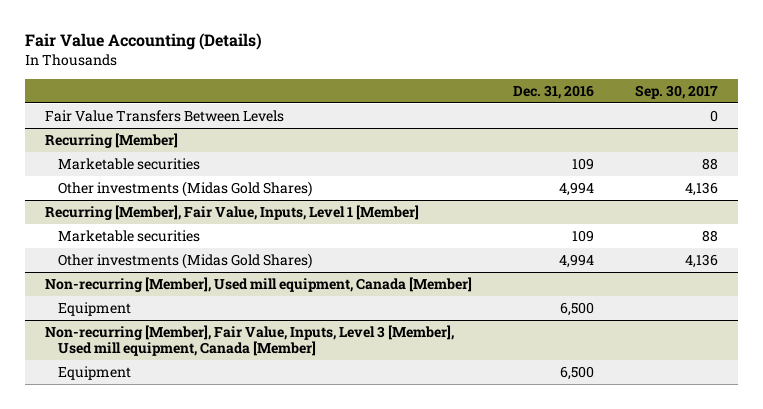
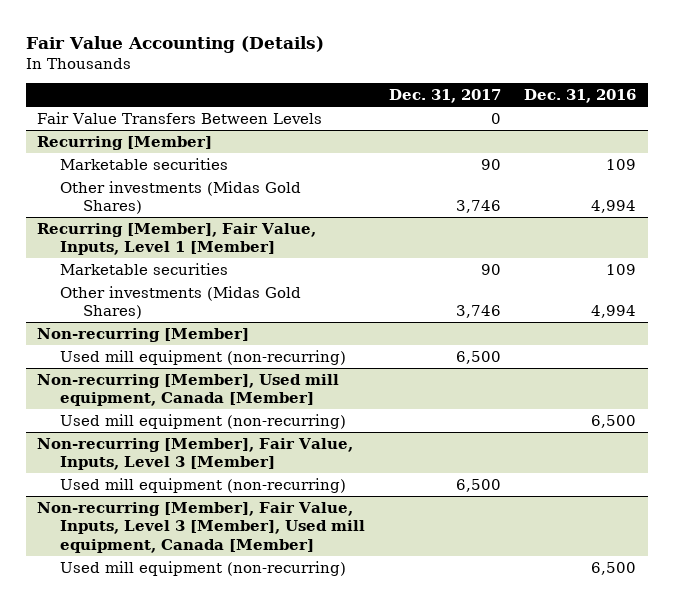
[634,84,718,99] Sep. 30, 2017 -> none
none -> [388,89,501,104] Dec. 31, 2017
none -> [37,327,250,342] Non-recurring [Member]
none -> [60,349,347,365] Used mill equipment (non-recurring)
[57,302,131,317] Equipment -> [60,413,347,429] Used mill equipment (non-recurring)
none -> [37,437,354,471] Non-recurring [Member], Fair Value, Inputs, Level 3 [Member]
none -> [60,477,347,493] Used mill equipment (non-recurring)
[57,366,131,381] Equipment -> [60,560,347,576] Used mill equipment (non-recurring)

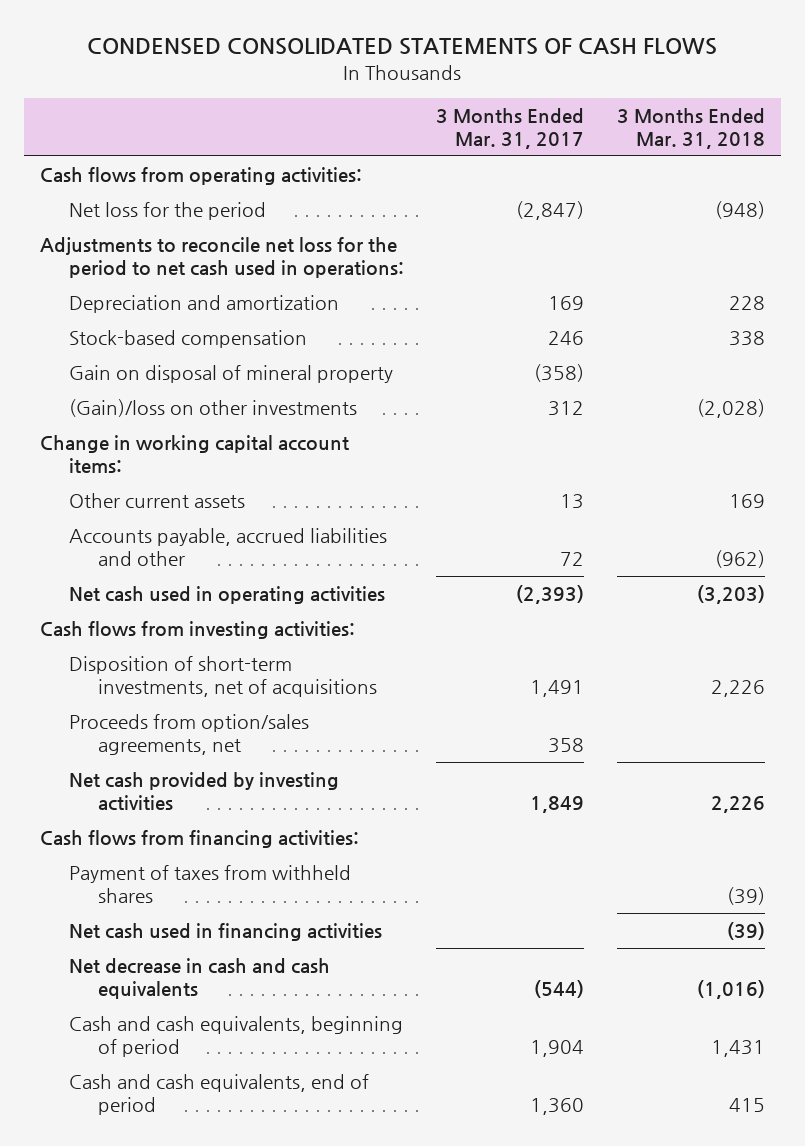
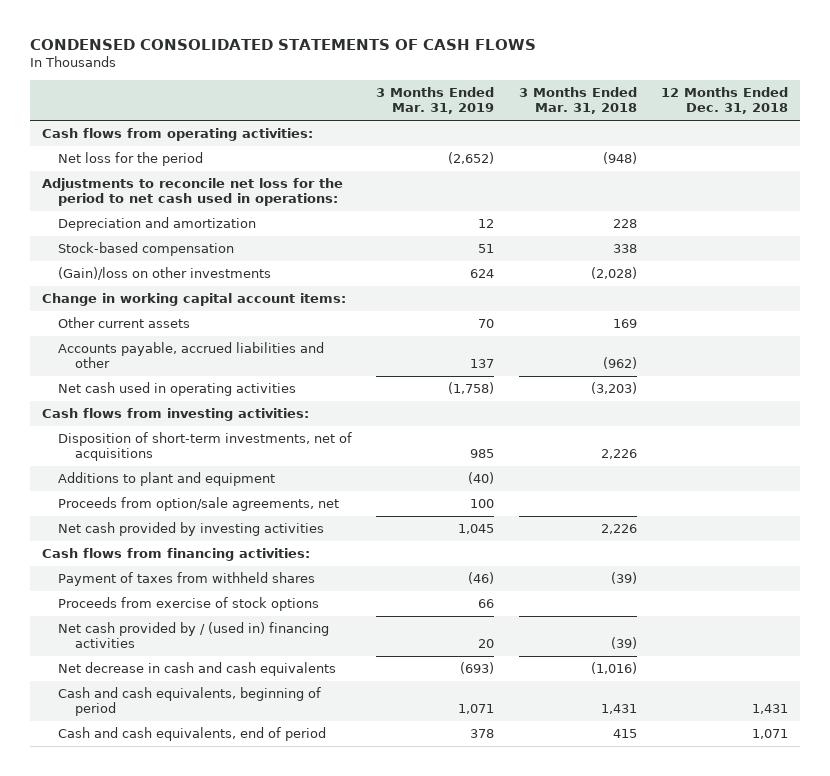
[436,108,585,150] 3 Months Ended Mar. 31, 2017 -> none
none -> [376,87,495,115] 3 Months Ended Mar. 31, 2019
none -> [660,87,788,115] 12 Months Ended Dec. 31, 2018
[69,365,394,384] Gain on disposal of mineral property -> none
none -> [58,472,276,487] Additions to plant and equipment
[69,714,310,756] Proceeds from option/sales agreements, net -> [58,497,340,512] Proceeds from option/sale agreements, net
none -> [58,597,320,612] Proceeds from exercise of stock options
[69,923,383,942] Net cash used in financing activities -> [58,622,330,649] Net cash provided by / (used in) financing activities

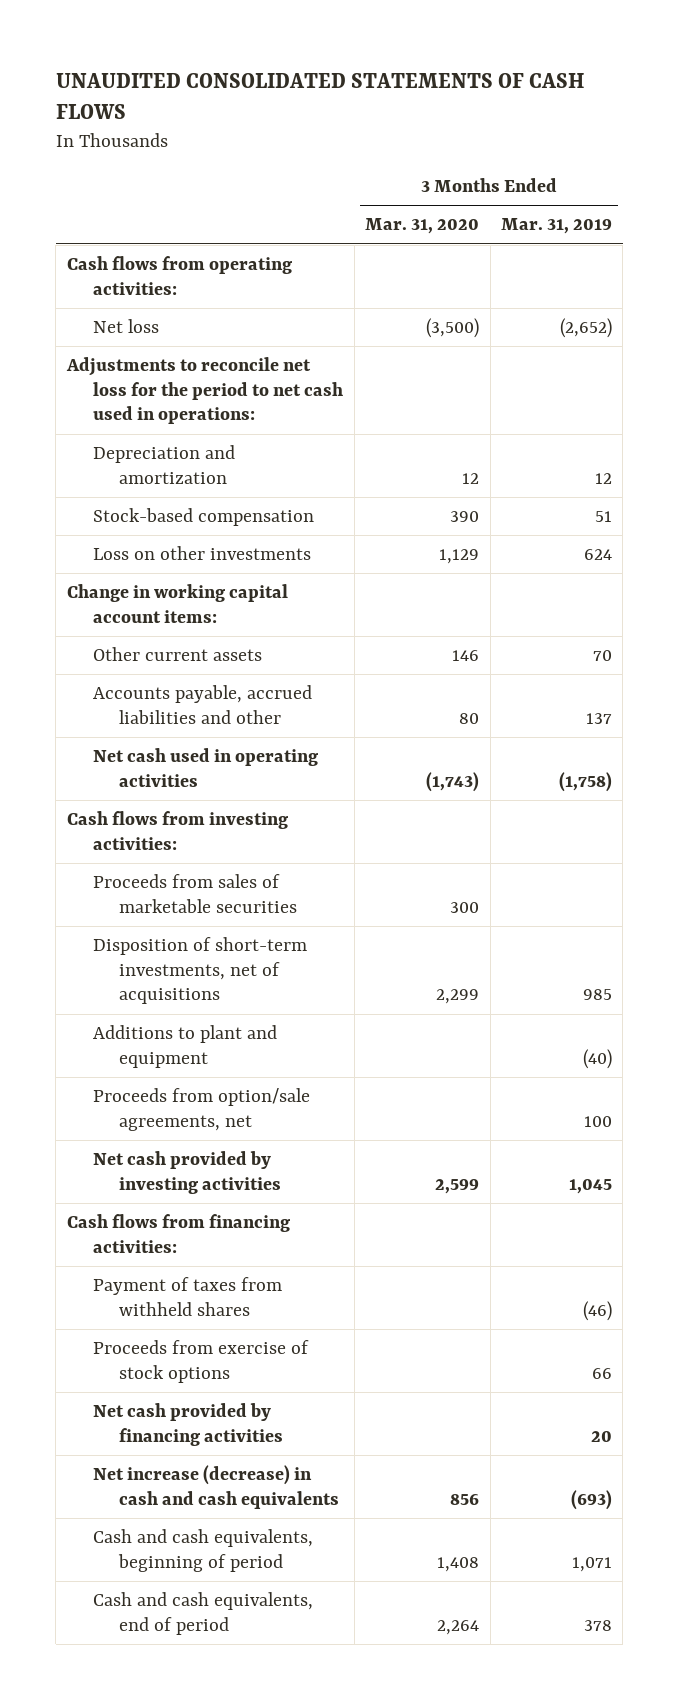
[29,38,536,50] CONDENSED CONSOLIDATED STATEMENTS OF CASH FLOWS -> [55,72,584,120] UNAUDITED CONSOLIDATED STATEMENTS OF CASH FLOWS
[518,87,637,115] 3 Months Ended Mar. 31, 2018 -> none
[660,87,788,115] 12 Months Ended Dec. 31, 2018 -> none
none -> [365,218,480,235] Mar. 31, 2020
[58,152,204,167] Net loss for the period -> [93,319,160,334] Net loss
[58,267,272,281] (Gain)/loss on other investments -> [93,546,312,561] Loss on other investments
none -> [93,874,298,913] Proceeds from sales of marketable securities
[58,622,330,649] Net cash provided by / (used in) financing activities -> [93,1403,284,1446] Net cash provided by financing activities
[58,662,337,677] Net decrease in cash and cash equivalents -> [93,1465,340,1509] Net increase (decrease) in cash and cash equivalents

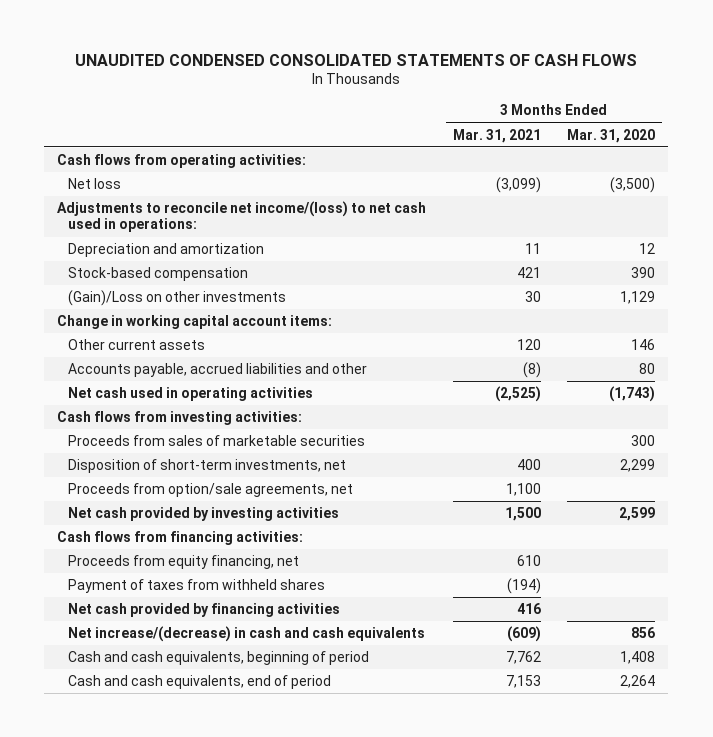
[55,72,584,120] UNAUDITED CONSOLIDATED STATEMENTS OF CASH FLOWS -> [75,53,638,66] UNAUDITED CONDENSED CONSOLIDATED STATEMENTS OF CASH FLOWS
[501,218,613,235] Mar. 31, 2019 -> none
none -> [452,128,541,143] Mar. 31, 2021
[65,357,344,425] Adjustments to reconcile net loss for the period to net cash used in operations: -> [57,201,427,233] Adjustments to reconcile net income/(loss) to net cash used in operations:
[93,546,312,561] Loss on other investments -> [68,290,287,307] (Gain)/Loss on other investments
[93,1025,278,1068] Additions to plant and equipment -> none
[93,937,308,1005] Disposition of short-term investments, net of acquisitions -> [68,459,347,474] Disposition of short-term investments, net
none -> [68,555,300,570] Proceeds from equity financing, net
[93,1340,310,1383] Proceeds from exercise of stock options -> none
[93,1465,340,1509] Net increase (decrease) in cash and cash equivalents -> [68,626,426,643] Net increase/(decrease) in cash and cash equivalents

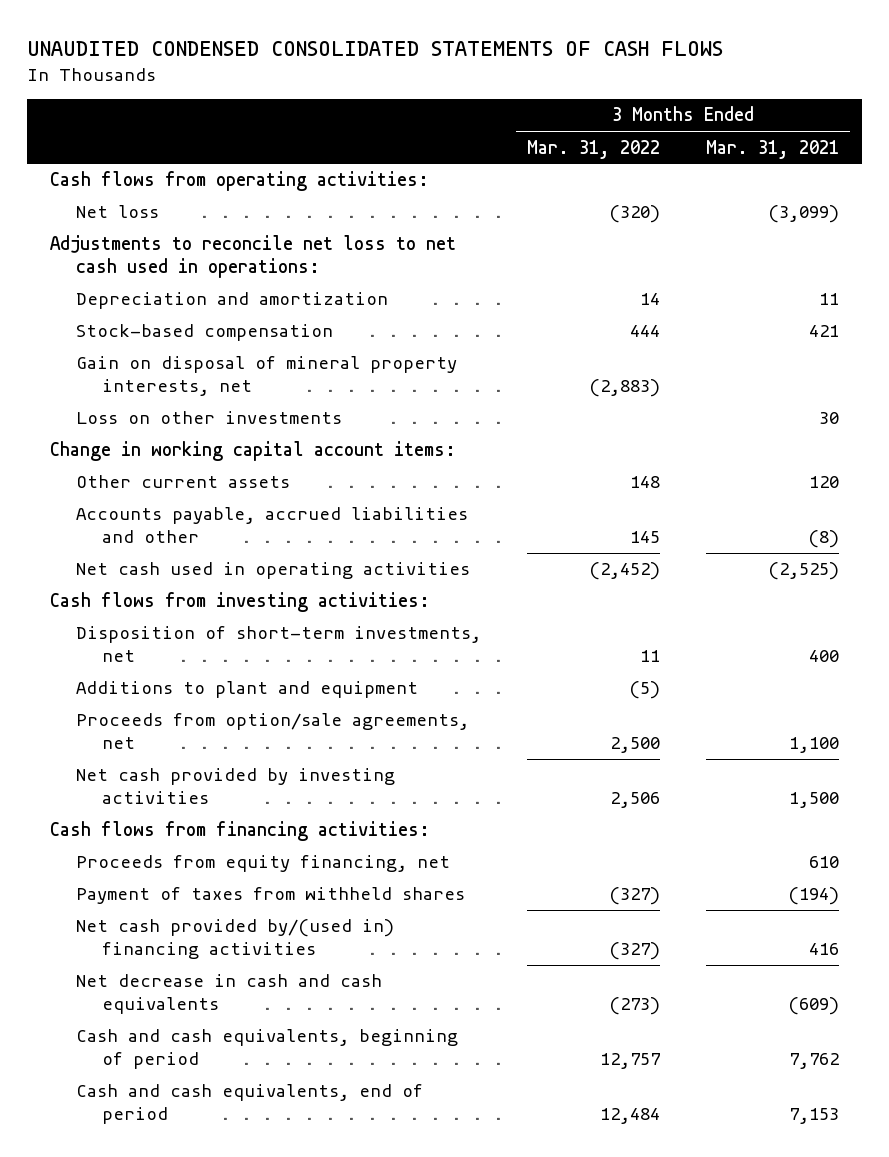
[567,128,656,143] Mar. 31, 2020 -> none
none -> [527,139,661,159] Mar. 31, 2022
[57,201,427,233] Adjustments to reconcile net income/(loss) to net cash used in operations: -> [50,235,457,278] Adjustments to reconcile net loss to net cash used in operations:
none -> [76,356,458,396] Gain on disposal of mineral property interests, net
[68,290,287,307] (Gain)/Loss on other investments -> [76,411,343,425] Loss on other investments
[68,435,366,447] Proceeds from sales of marketable securities -> none
none -> [76,681,419,699] Additions to plant and equipment
[68,603,341,618] Net cash provided by financing activities -> [76,919,395,959] Net cash provided by/(used in) financing activities
[68,626,426,643] Net increase/(decrease) in cash and cash equivalents -> [76,974,383,1014] Net decrease in cash and cash equivalents

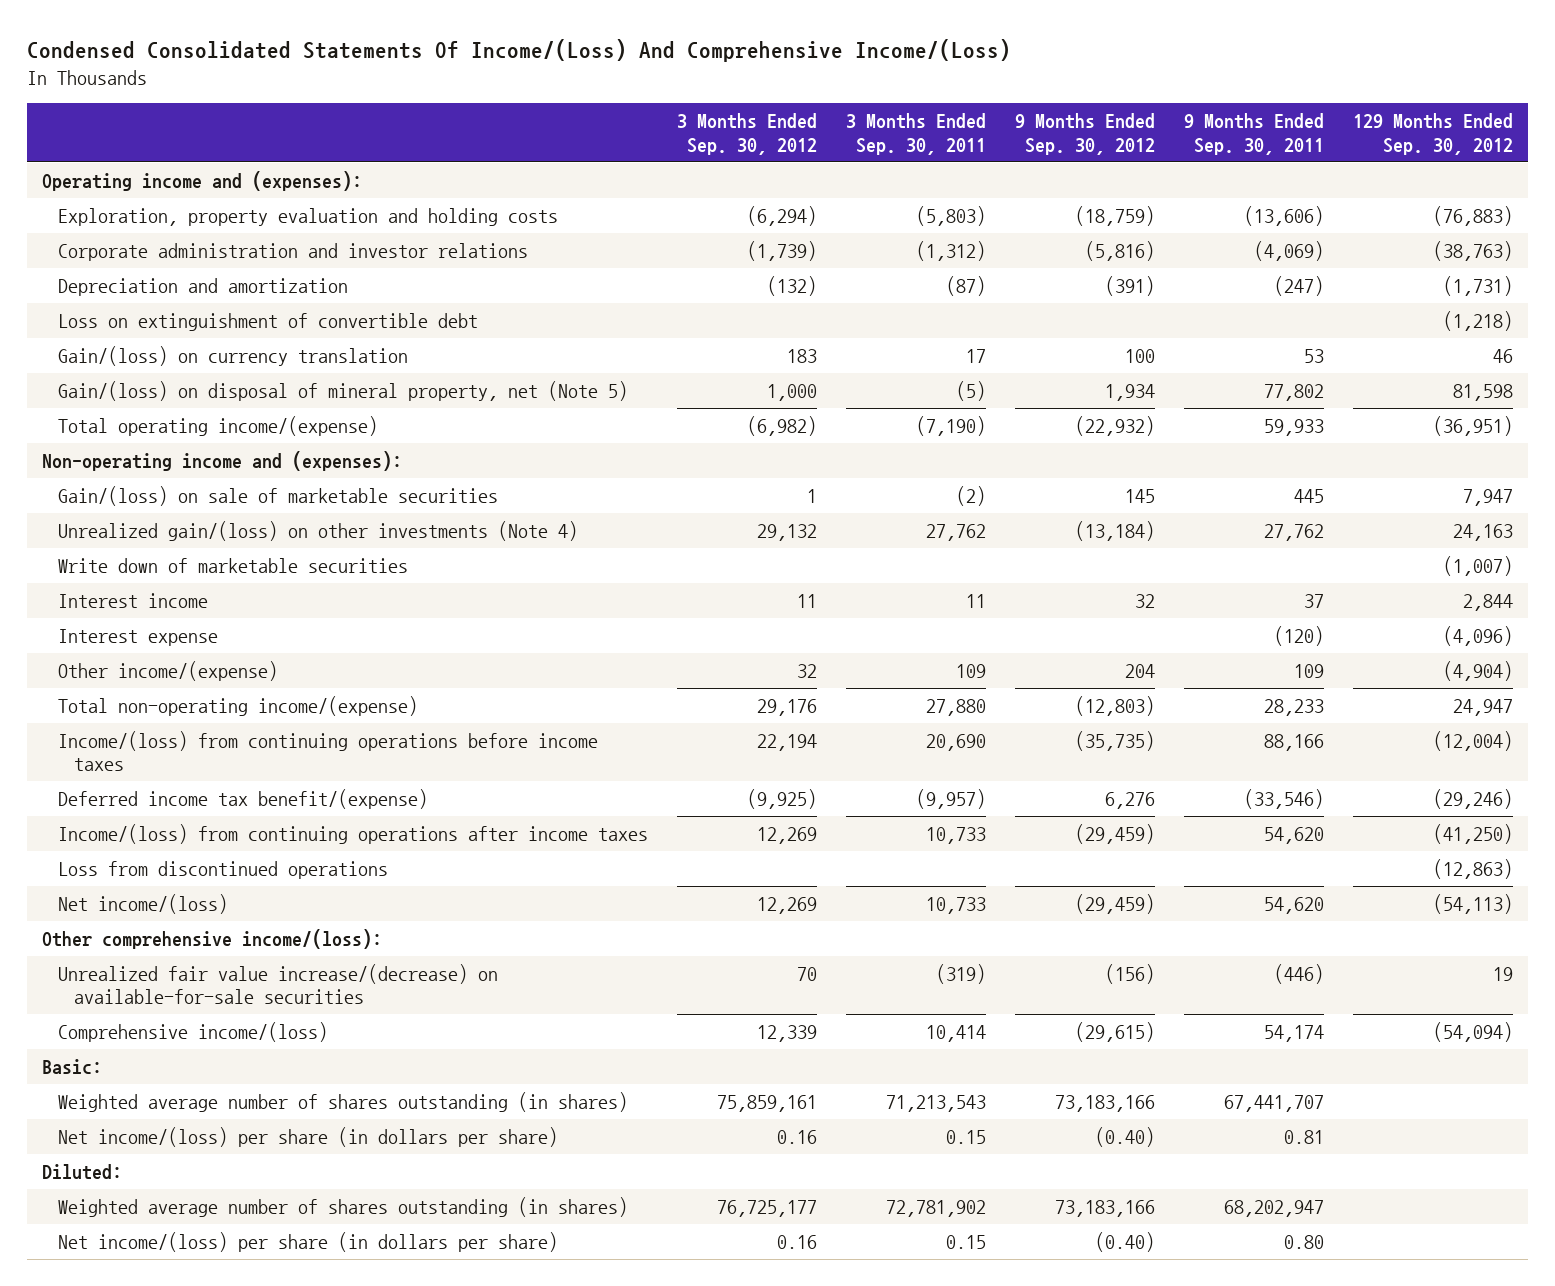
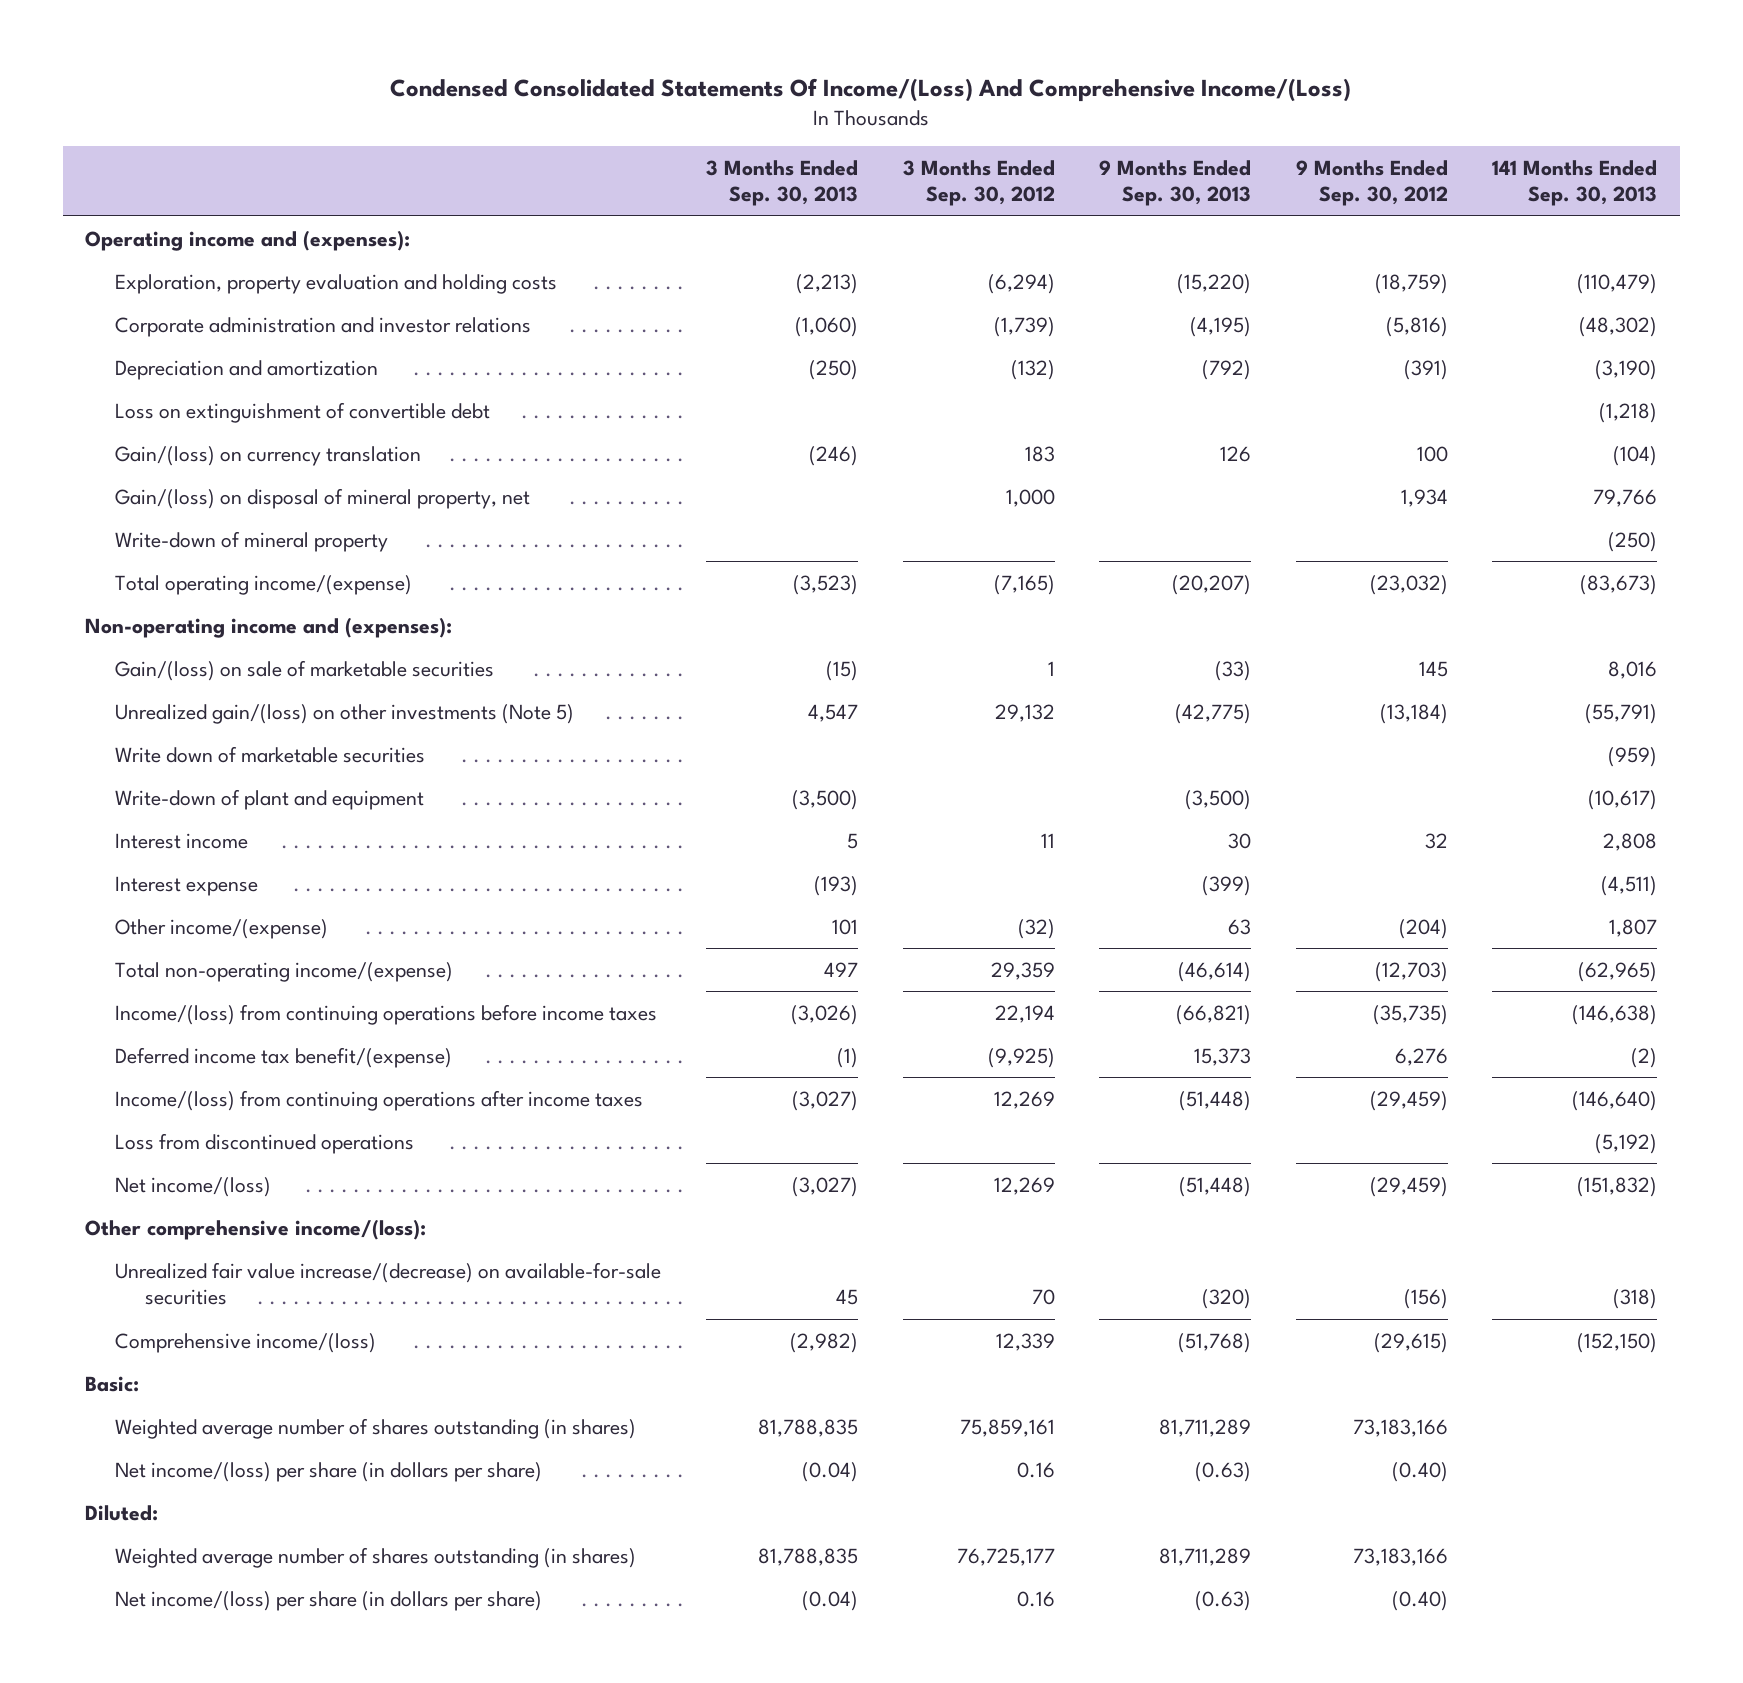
[845,112,986,155] 3 Months Ended Sep. 30, 2011 -> none
[1184,112,1325,155] 9 Months Ended Sep. 30, 2011 -> none
[1353,112,1514,155] 129 Months Ended Sep. 30, 2012 -> none
none -> [705,159,858,207] 3 Months Ended Sep. 30, 2013
none -> [1099,159,1252,207] 9 Months Ended Sep. 30, 2013
none -> [1492,159,1658,207] 141 Months Ended Sep. 30, 2013
[57,380,628,401] Gain/(loss) on disposal of mineral property, net (Note 5) -> [115,487,531,509] Gain/(loss) on disposal of mineral property, net
none -> [115,530,389,552] Write-down of mineral property
[746,415,817,436] (6,982) -> [993,574,1055,595] (7,165)
[1075,415,1156,436] (22,932) -> [1369,574,1448,595] (23,032)
[57,520,578,541] Unrealized gain/(loss) on other investments (Note 4) -> [115,703,575,724] Unrealized gain/(loss) on other investments (Note 5)
none -> [115,788,425,810] Write-down of plant and equipment
[796,663,817,678] 32 -> [1017,918,1055,939] (32)
[1125,663,1156,678] 204 -> [1398,918,1448,939] (204)
[756,698,817,716] 29,176 -> [990,961,1055,980] 29,359
[1075,695,1156,716] (12,803) -> [1374,961,1448,982] (12,703)

